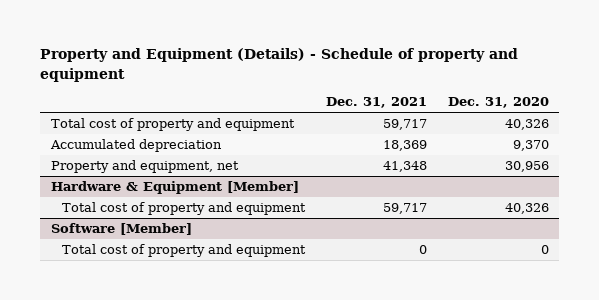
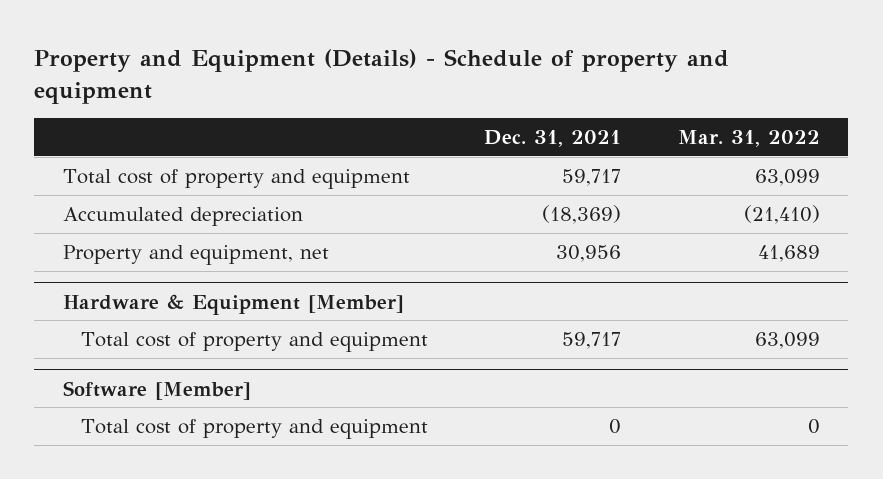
[447,97,549,109] Dec. 31, 2020 -> none
none -> [678,129,821,147] Mar. 31, 2022
[382,140,427,152] 18,369 -> [542,204,622,224] (18,369)
[382,161,427,173] 41,348 -> [556,244,622,262] 30,956

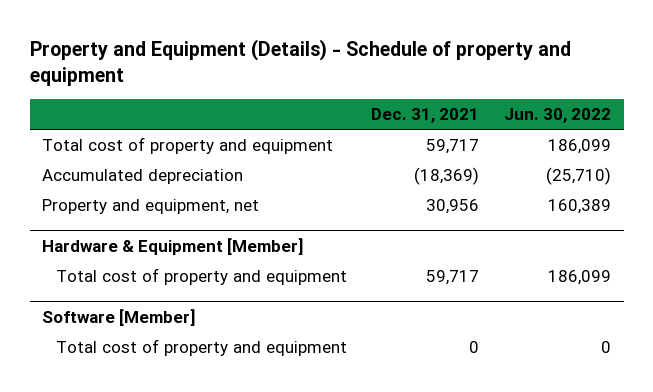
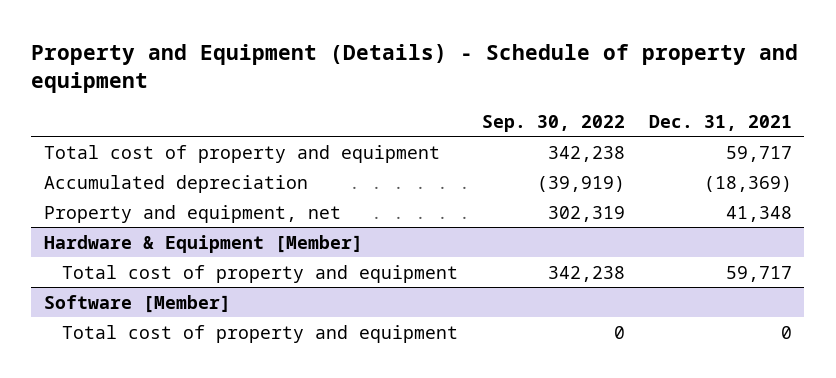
[504,108,612,124] Jun. 30, 2022 -> none
none -> [481,114,625,132] Sep. 30, 2022
[426,199,480,215] 30,956 -> [726,205,793,222] 41,348

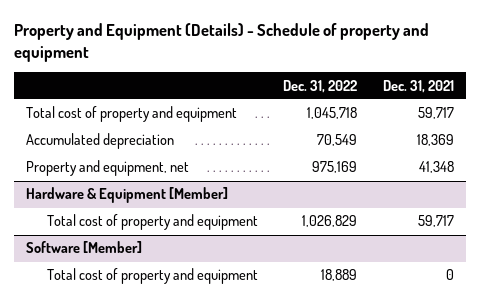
[481,114,625,132] Sep. 30, 2022 -> none
none -> [283,79,358,93] Dec. 31, 2022
[704,175,793,192] (18,369) -> [416,134,454,147] 18,369

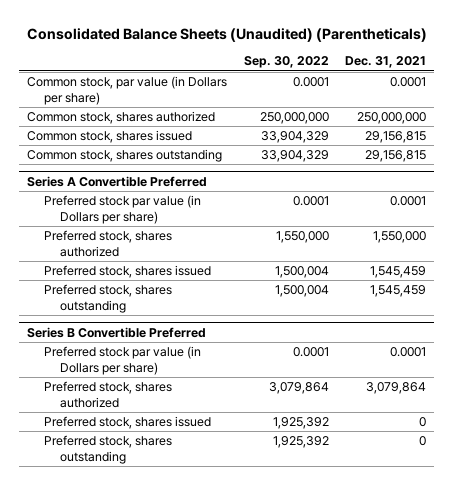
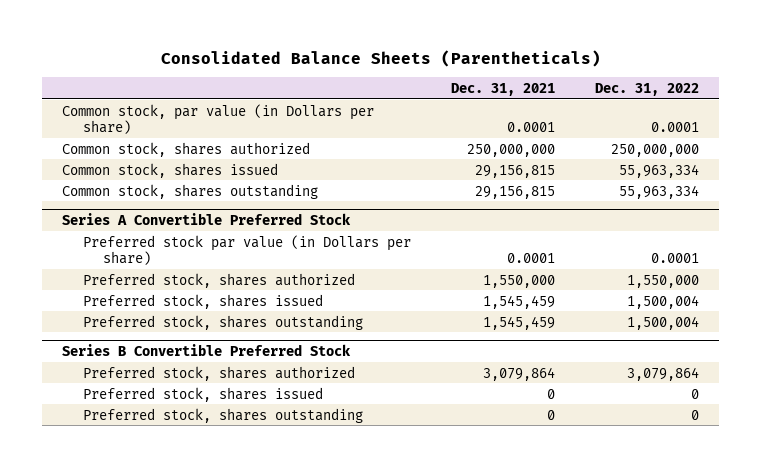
[26,27,427,42] Consolidated Balance Sheets (Unaudited) (Parentheticals) -> [160,49,601,67] Consolidated Balance Sheets (Parentheticals)
[243,56,329,69] Sep. 30, 2022 -> none
none -> [594,82,699,96] Dec. 31, 2022
[27,175,208,187] Series A Convertible Preferred -> [62,212,352,225] Series A Convertible Preferred Stock
[43,346,201,375] Preferred stock par value (in Dollars per share) -> none
[27,326,207,338] Series B Convertible Preferred -> [62,343,352,356] Series B Convertible Preferred Stock

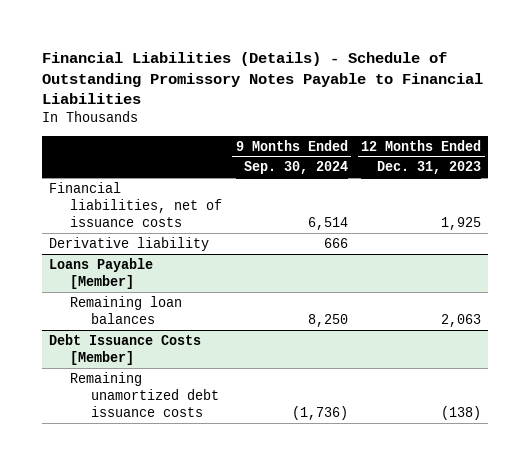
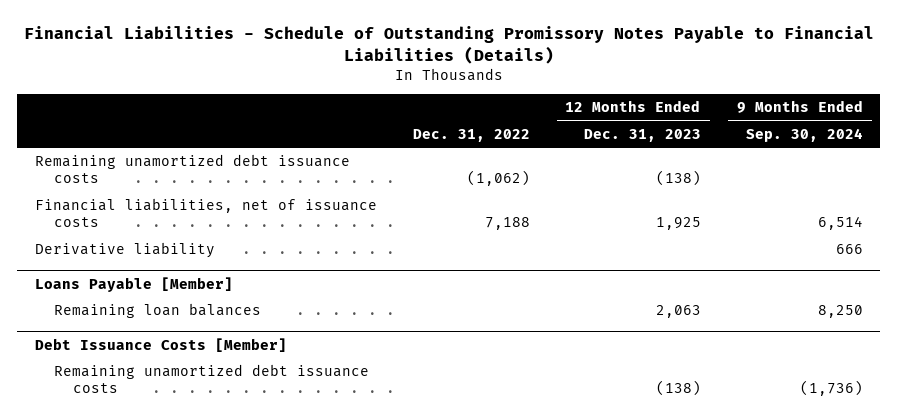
[42,51,484,105] Financial Liabilities (Details) - Schedule of Outstanding Promissory Notes Payable to Financial Liabilities -> [23,26,874,65] Financial Liabilities - Schedule of Outstanding Promissory Notes Payable to Financial Liabilities (Details)
none -> [413,128,531,142] Dec. 31, 2022
none -> [35,154,351,184] Remaining unamortized debt issuance costs

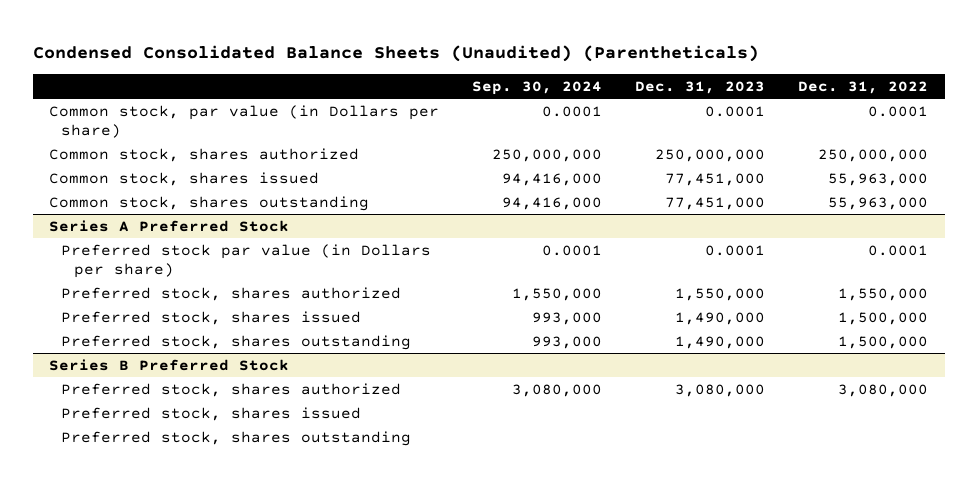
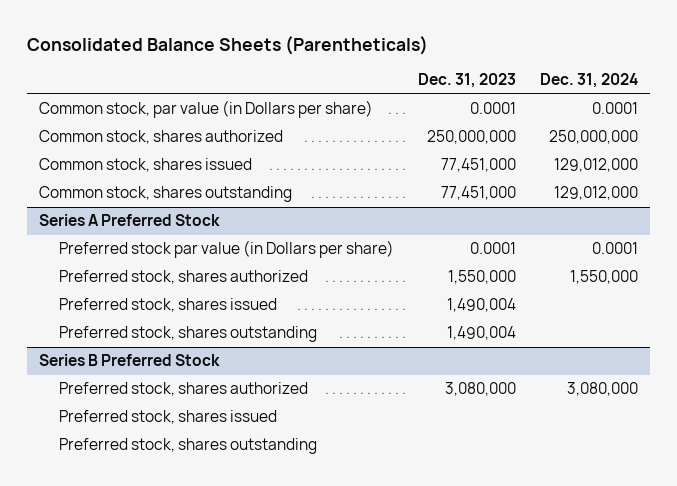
[32,45,759,63] Condensed Consolidated Balance Sheets (Unaudited) (Parentheticals) -> [26,35,428,55] Consolidated Balance Sheets (Parentheticals)
[472,81,603,96] Sep. 30, 2024 -> none
[798,81,929,95] Dec. 31, 2022 -> none
none -> [540,73,639,89] Dec. 31, 2024
[675,311,766,325] 1,490,000 -> [447,298,517,313] 1,490,004
[675,335,766,349] 1,490,000 -> [447,326,517,341] 1,490,004

